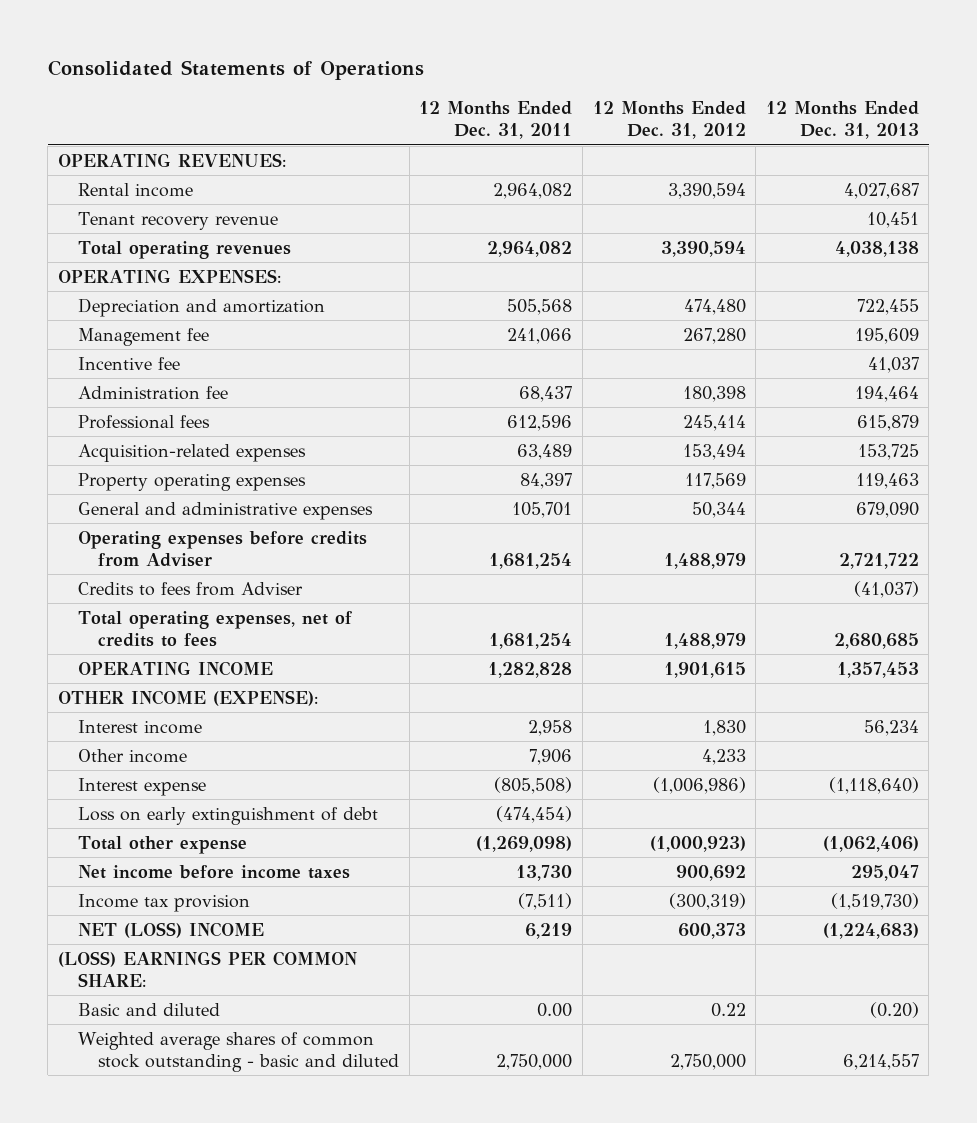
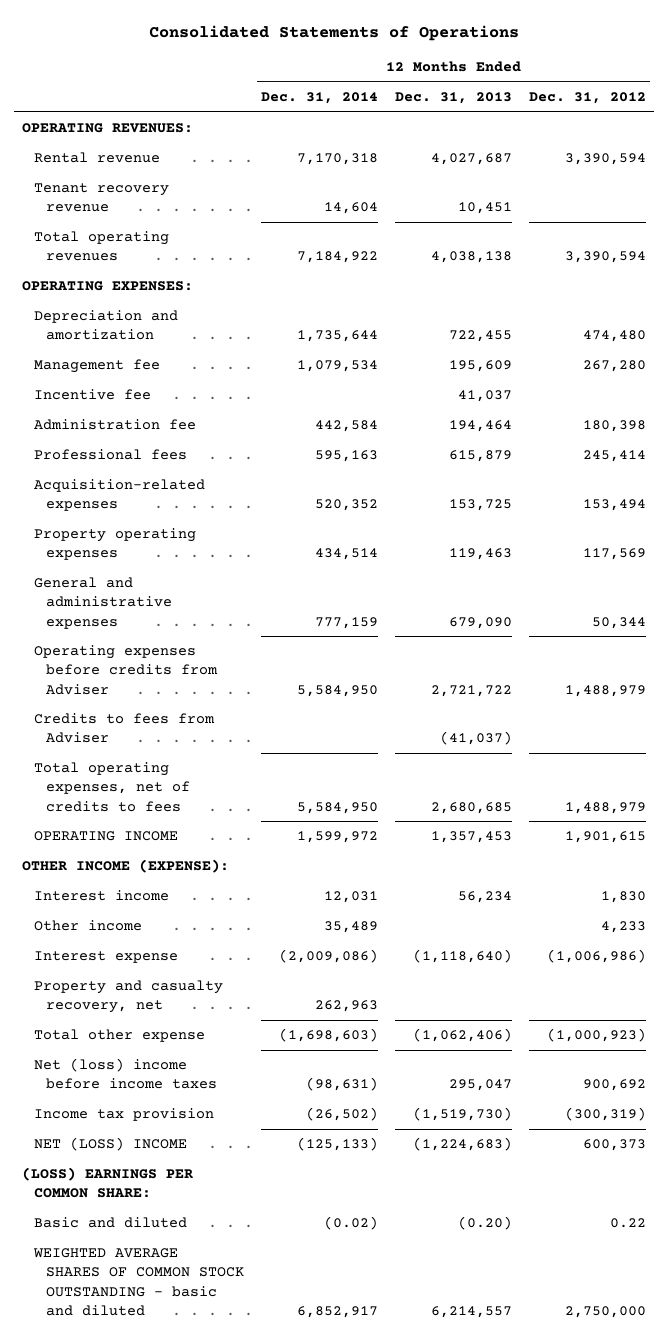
[419,101,573,140] 12 Months Ended Dec. 31, 2011 -> none
none -> [261,91,379,104] Dec. 31, 2014
[78,182,194,197] Rental income -> [34,152,161,164] Rental revenue
[78,806,379,825] Loss on early extinguishment of debt -> none
none -> [34,980,224,1014] Property and casualty recovery, net
[78,864,351,879] Net income before income taxes -> [34,1058,218,1090] Net (loss) income before income taxes
[78,1031,400,1072] Weighted average shares of common stock outstanding - basic and diluted -> [33,1248,245,1316] WEIGHTED AVERAGE SHARES OF COMMON STOCK OUTSTANDING - basic and diluted

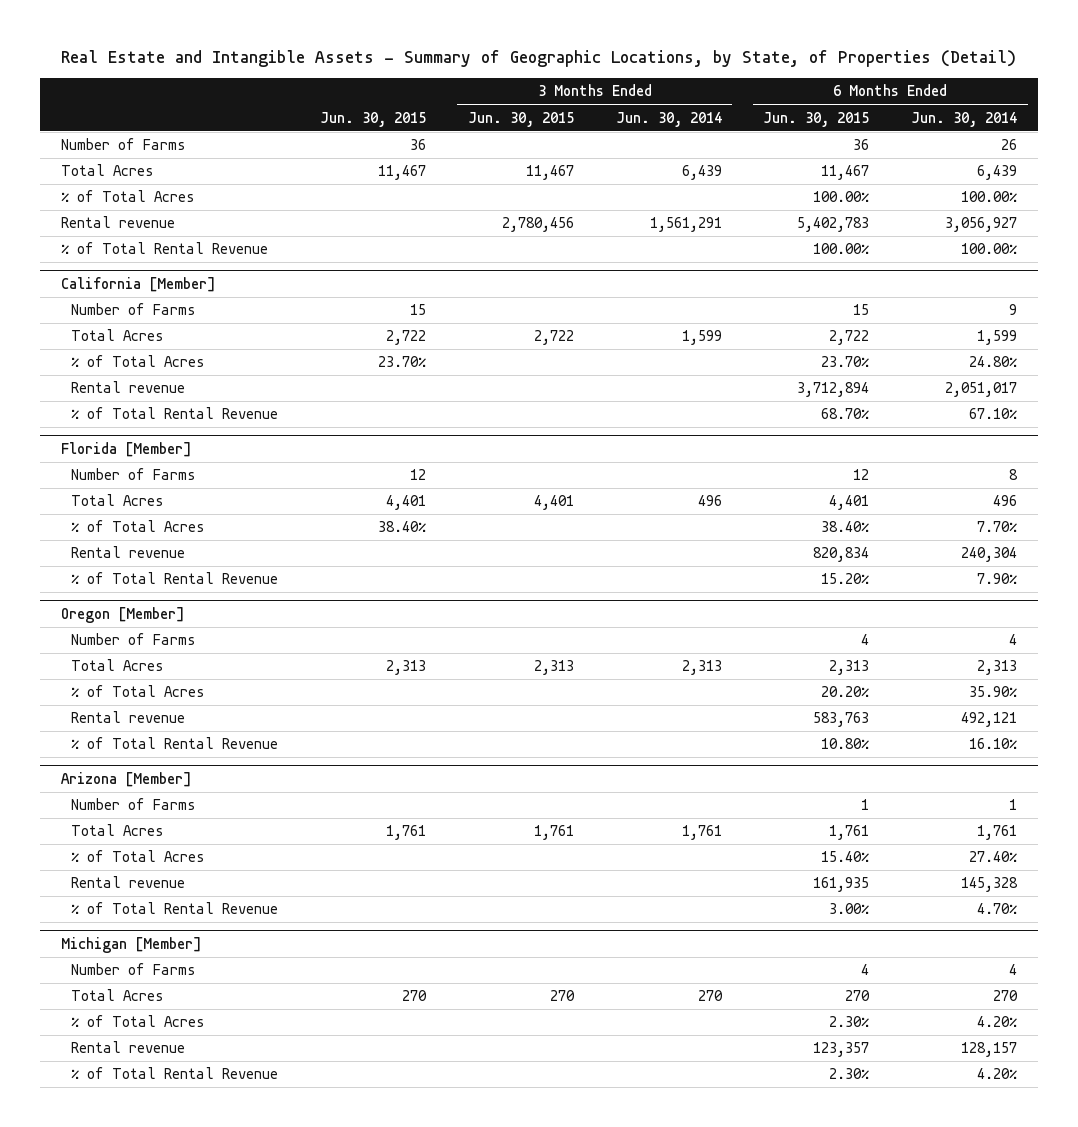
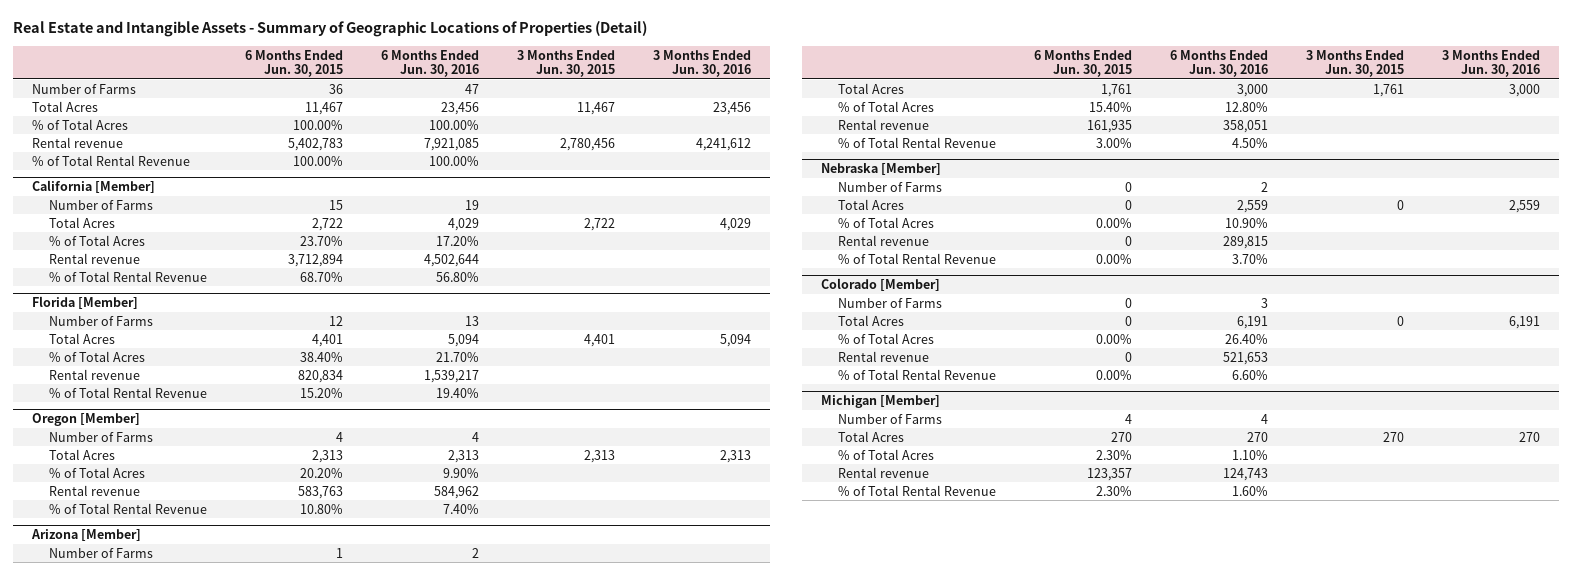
[60,50,1016,68] Real Estate and Intangible Assets - Summary of Geographic Locations, by State, of Properties (Detail) -> [13,21,648,38] Real Estate and Intangible Assets - Summary of Geographic Locations of Properties (Detail)
[320,111,427,127] Jun. 30, 2015 -> none
[615,111,722,127] Jun. 30, 2014 -> none
[911,111,1018,127] Jun. 30, 2014 -> none
none -> [381,49,480,78] 6 Months Ended Jun. 30, 2016
none -> [653,49,752,78] 3 Months Ended Jun. 30, 2016
none -> [820,163,941,176] Nebraska [Member]
none -> [837,181,942,192] Number of Farms
none -> [837,198,904,210] Total Acres
none -> [837,216,934,228] % of Total Acres
none -> [837,234,929,246] Rental revenue
none -> [837,252,996,264] % of Total Rental Revenue
none -> [820,278,940,292] Colorado [Member]
none -> [837,297,942,308] Number of Farms
none -> [837,314,904,326] Total Acres
none -> [837,332,934,344] % of Total Acres
none -> [837,350,929,362] Rental revenue
none -> [837,368,996,380] % of Total Rental Revenue

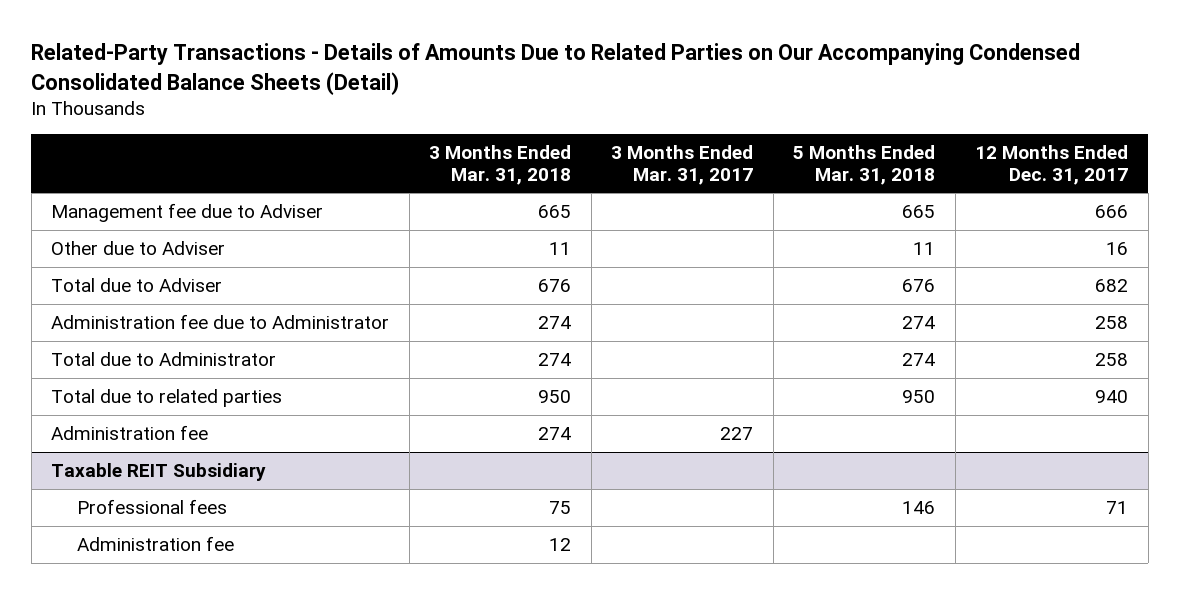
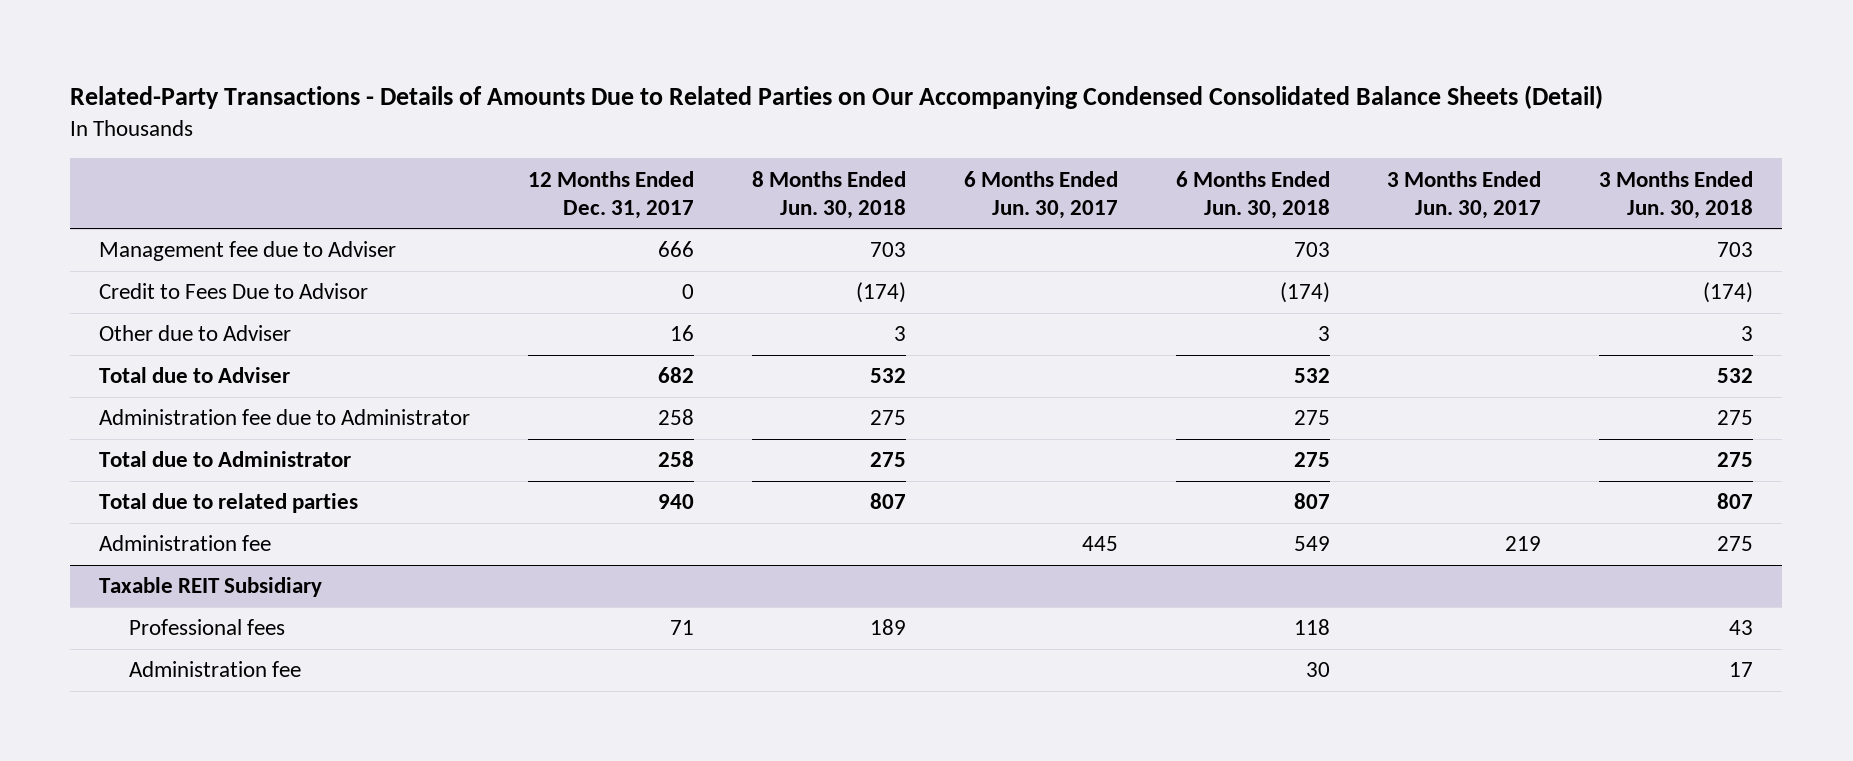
[429,144,572,185] 3 Months Ended Mar. 31, 2018 -> none
[611,144,754,185] 3 Months Ended Mar. 31, 2017 -> none
[793,144,936,185] 5 Months Ended Mar. 31, 2018 -> none
none -> [751,170,906,219] 8 Months Ended Jun. 30, 2018
none -> [963,170,1118,219] 6 Months Ended Jun. 30, 2017
none -> [1175,170,1330,219] 6 Months Ended Jun. 30, 2018
none -> [1387,170,1542,219] 3 Months Ended Jun. 30, 2017
none -> [1599,170,1754,219] 3 Months Ended Jun. 30, 2018
none -> [99,283,369,300] Credit to Fees Due to Advisor

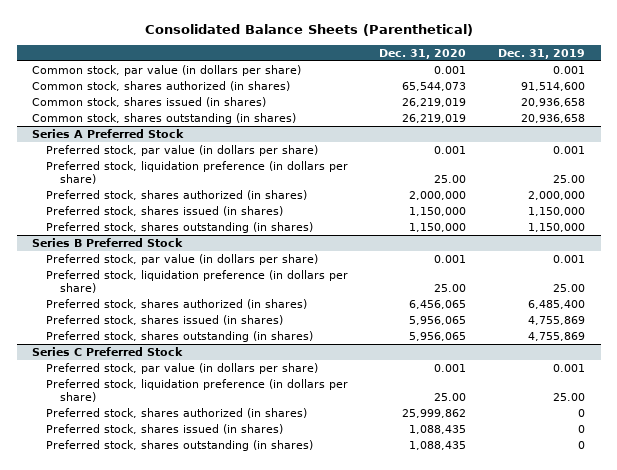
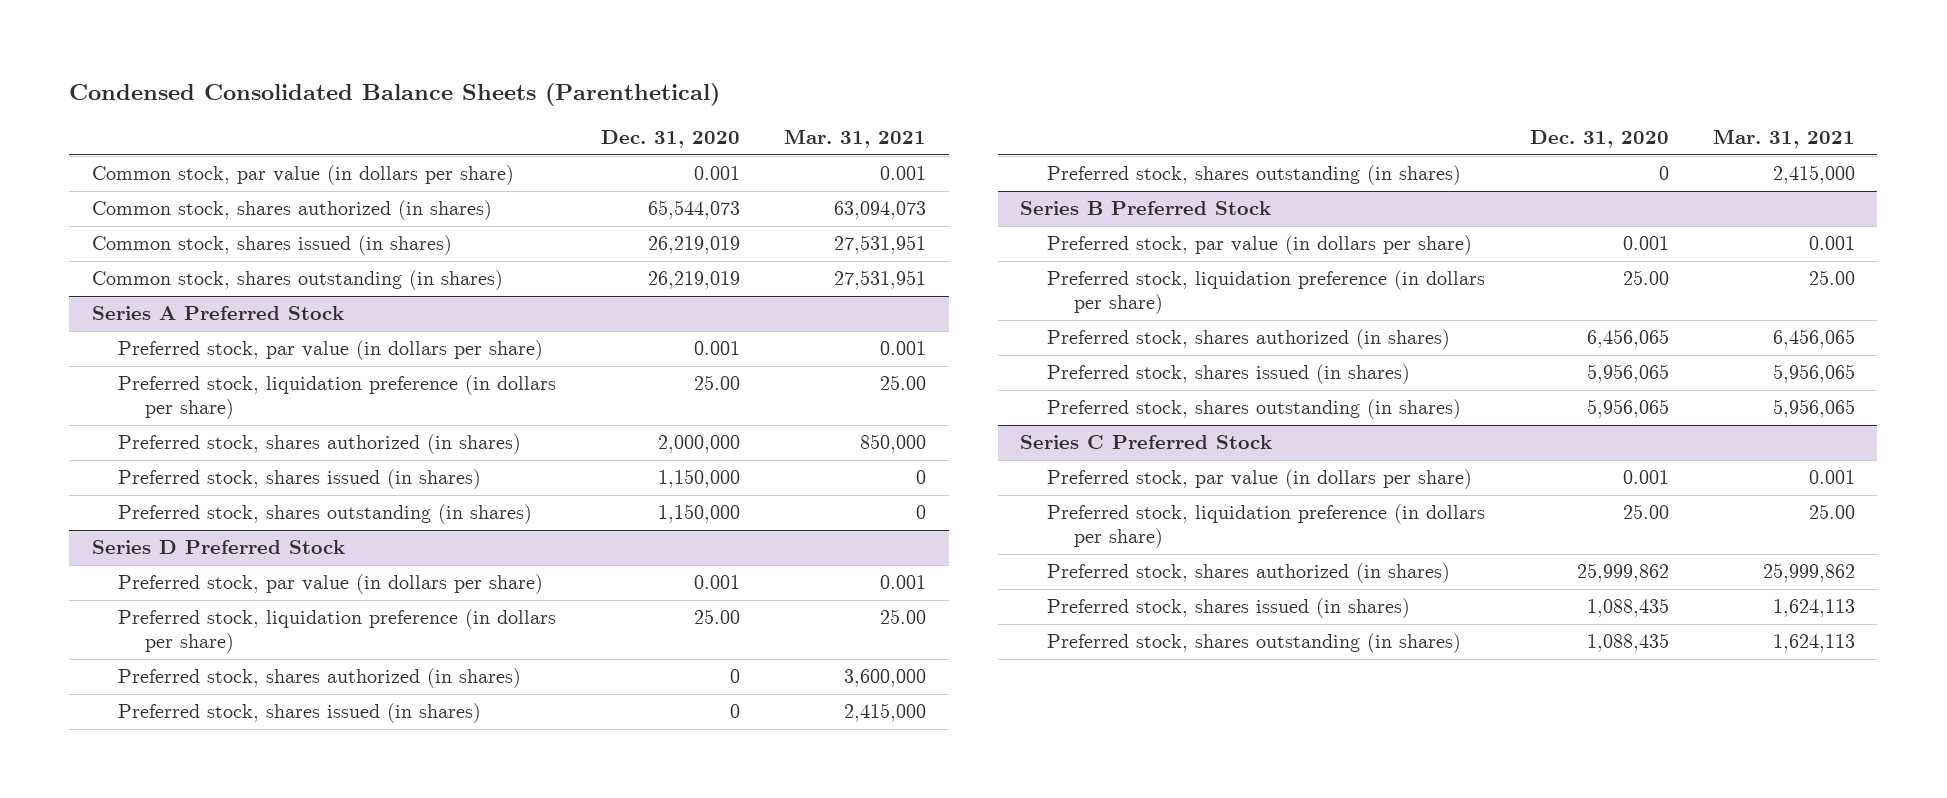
[144,23,473,36] Consolidated Balance Sheets (Parenthetical) -> [69,83,721,107] Condensed Consolidated Balance Sheets (Parenthetical)
[497,48,585,59] Dec. 31, 2019 -> none
none -> [784,129,927,149] Mar. 31, 2021
none -> [91,540,345,555] Series D Preferred Stock
none -> [118,574,544,595] Preferred stock, par value (in dollars per share)
none -> [118,609,557,653] Preferred stock, liquidation preference (in dollars per share)
none -> [118,668,522,689] Preferred stock, shares authorized (in shares)
none -> [118,703,482,724] Preferred stock, shares issued (in shares)
none -> [1047,165,1462,186] Preferred stock, shares outstanding (in shares)

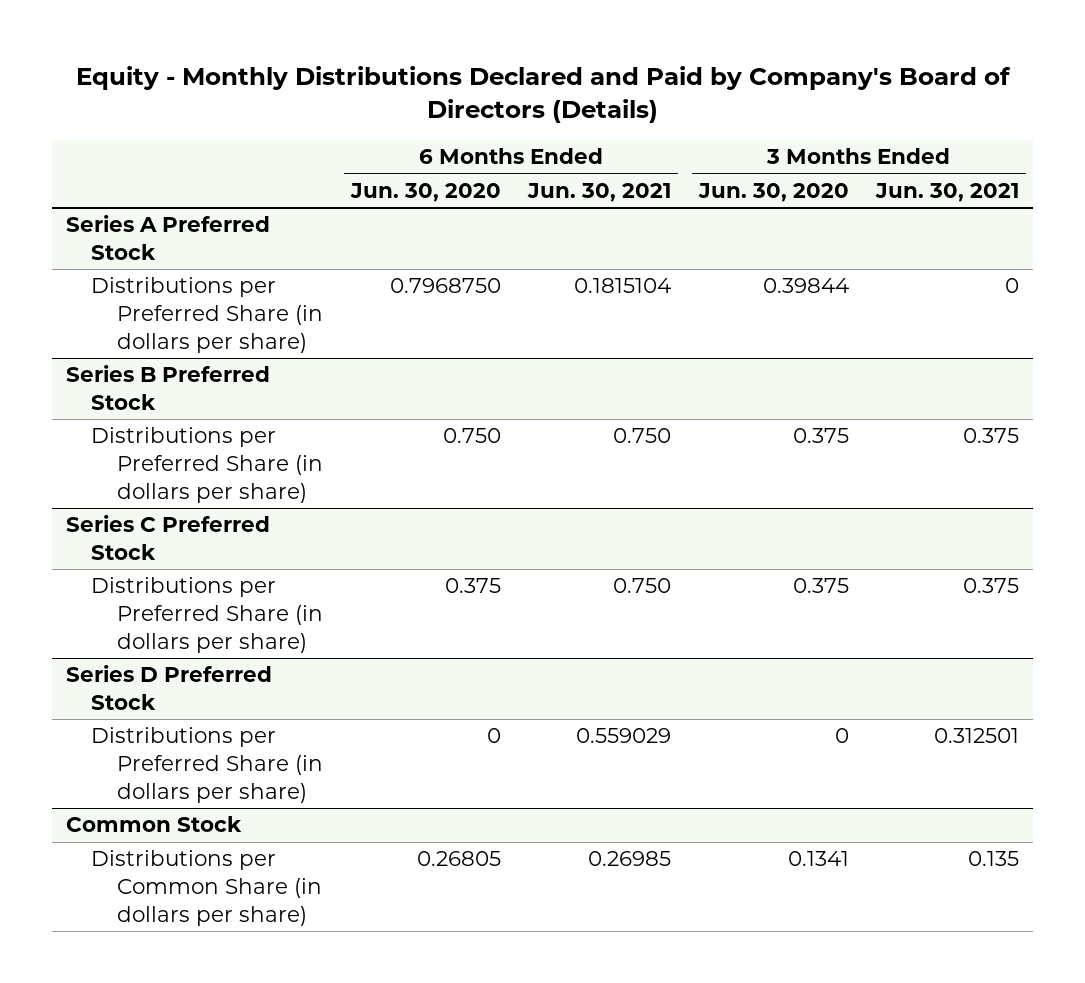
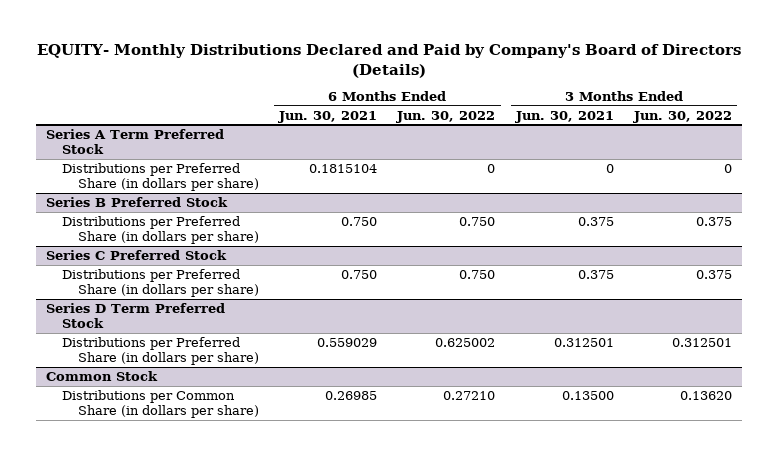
[75,66,1011,124] Equity - Monthly Distributions Declared and Paid by Company's Board of Directors (Details) -> [37,44,742,78] EQUITY- Monthly Distributions Declared and Paid by Company's Board of Directors (Details)
[349,182,501,202] Jun. 30, 2020 -> none
[697,182,849,202] Jun. 30, 2020 -> none
none -> [396,110,496,123] Jun. 30, 2022
none -> [633,110,733,123] Jun. 30, 2022
[65,215,270,260] Series A Preferred Stock -> [45,128,224,155] Series A Term Preferred Stock
[65,665,272,710] Series D Preferred Stock -> [45,302,225,329] Series D Term Preferred Stock
[968,851,1020,867] 0.135 -> [561,390,614,400] 0.13500

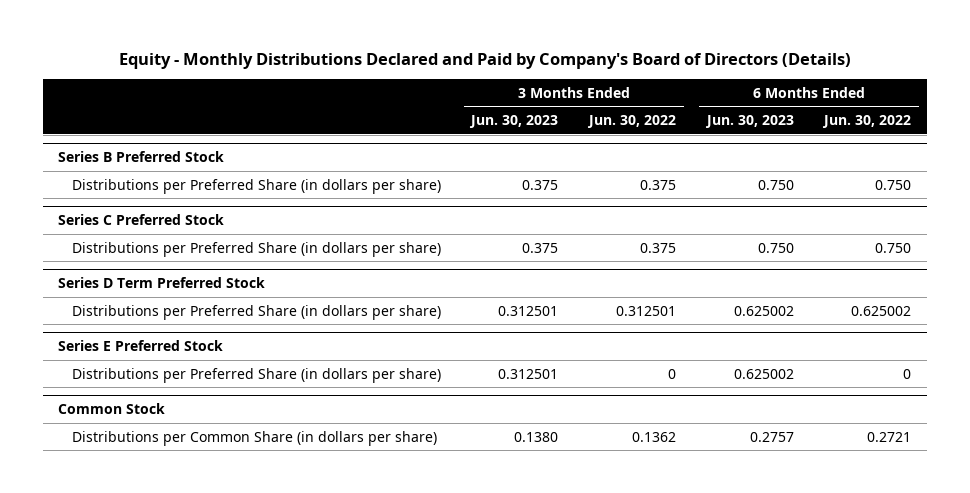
[37,44,742,78] EQUITY- Monthly Distributions Declared and Paid by Company's Board of Directors (Details) -> [118,52,851,69] Equity - Monthly Distributions Declared and Paid by Company's Board of Directors (Details)
[277,110,377,123] Jun. 30, 2021 -> none
[514,110,614,123] Jun. 30, 2021 -> none
none -> [469,115,559,129] Jun. 30, 2023
none -> [704,115,794,129] Jun. 30, 2023
[45,128,224,155] Series A Term Preferred Stock -> none
[61,162,259,192] Distributions per Preferred Share (in dollars per share) -> none
none -> [58,339,224,351] Series E Preferred Stock
none -> [71,367,441,383] Distributions per Preferred Share (in dollars per share)
[443,390,496,400] 0.27210 -> [867,431,912,442] 0.2721
[680,390,733,400] 0.13620 -> [631,431,676,442] 0.1362

